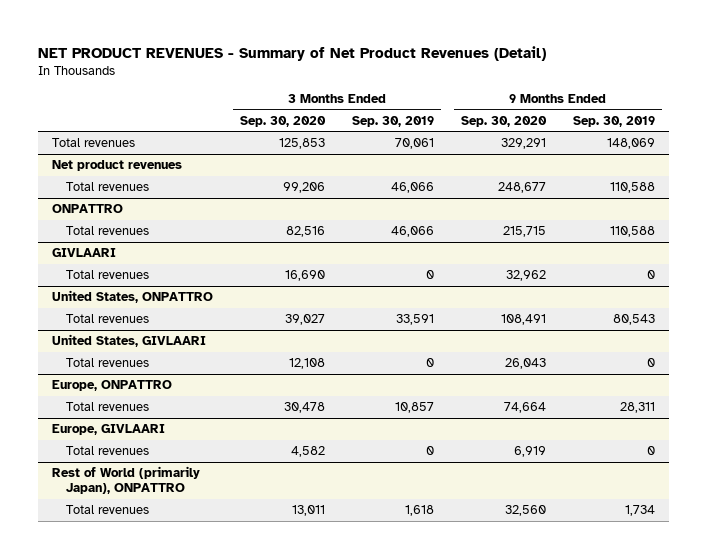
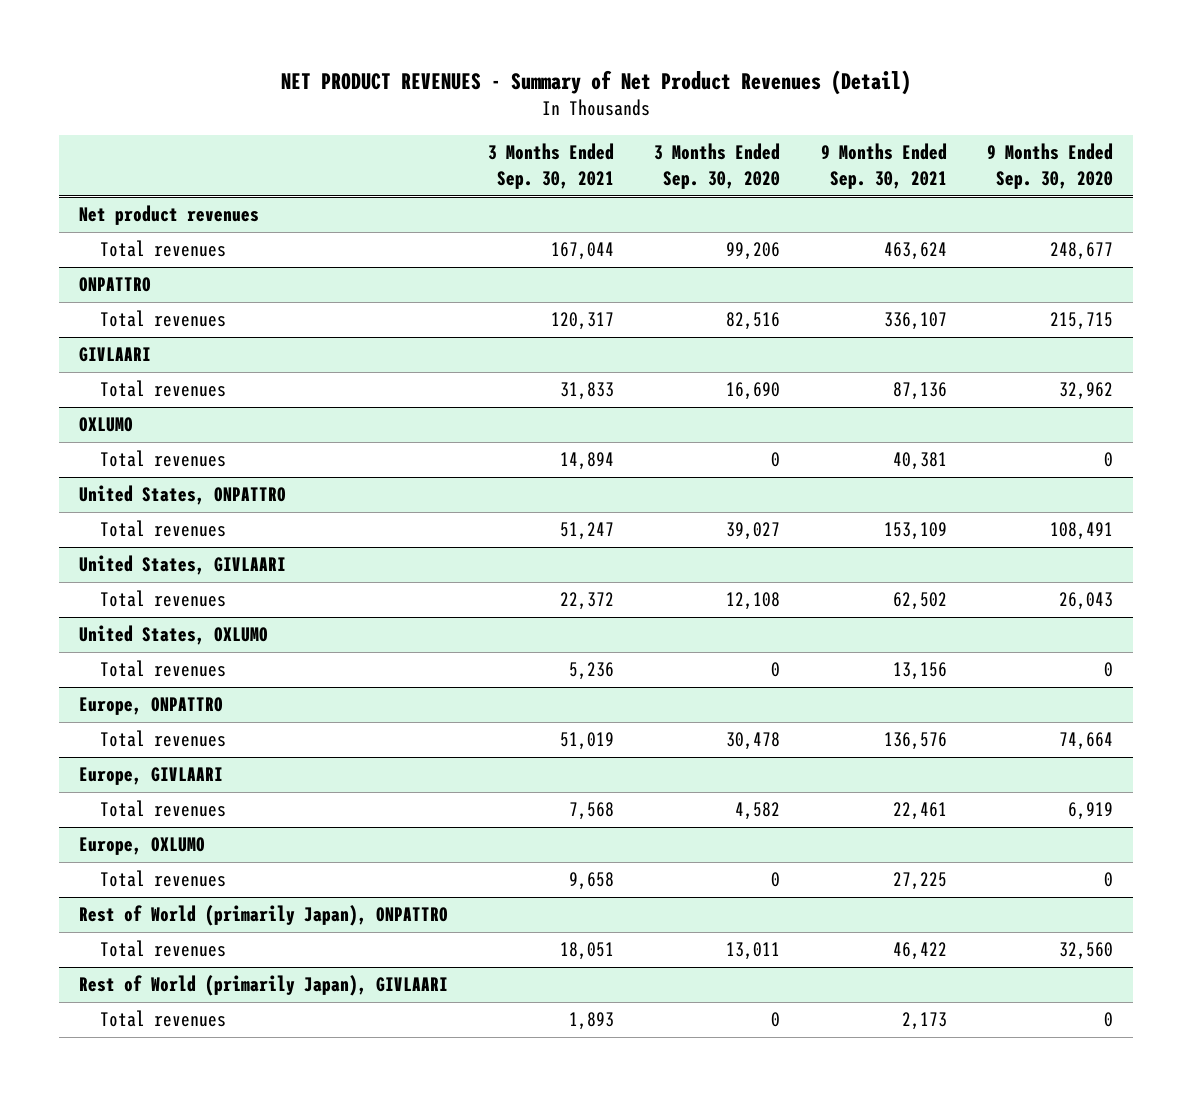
[352,115,435,127] Sep. 30, 2019 -> none
[573,115,656,127] Sep. 30, 2019 -> none
none -> [488,143,615,189] 3 Months Ended Sep. 30, 2021
none -> [820,143,947,189] 9 Months Ended Sep. 30, 2021
[51,138,135,148] Total revenues -> none
none -> [78,417,133,433] OXLUMO
none -> [99,450,226,468] Total revenues
none -> [78,625,268,646] United States, OXLUMO
none -> [99,660,226,678] Total revenues
none -> [78,837,205,856] Europe, OXLUMO
none -> [99,870,226,888] Total revenues
none -> [78,975,448,997] Rest of World (primarily Japan), GIVLAARI
none -> [99,1010,226,1028] Total revenues

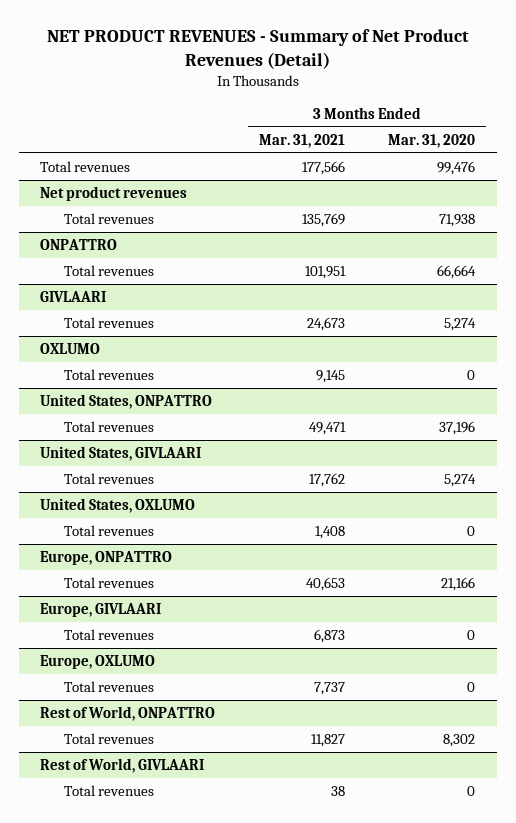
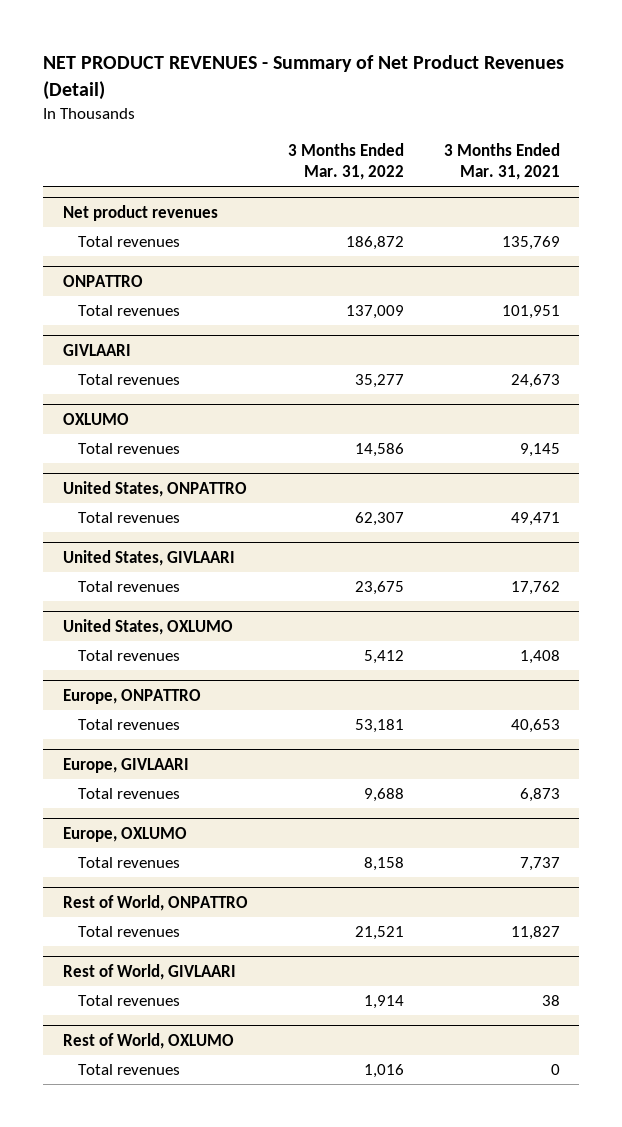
[388,133,476,148] Mar. 31, 2020 -> none
none -> [287,142,404,181] 3 Months Ended Mar. 31, 2022
[40,161,131,173] Total revenues -> none
none -> [62,1032,234,1049] Rest of World, OXLUMO
none -> [78,1064,181,1076] Total revenues

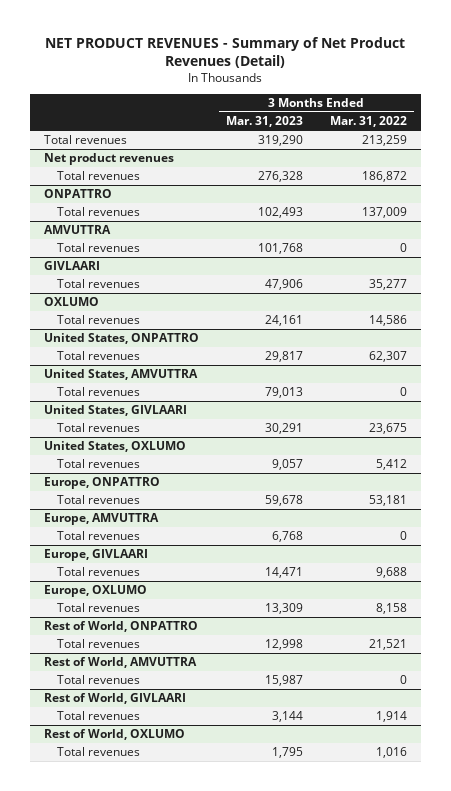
[443,142,560,181] 3 Months Ended Mar. 31, 2021 -> none
none -> [225,116,303,128] Mar. 31, 2023
none -> [43,135,127,145] Total revenues
none -> [43,225,111,235] AMVUTTRA
none -> [56,243,140,253] Total revenues
none -> [43,369,198,381] United States, AMVUTTRA
none -> [56,387,140,397] Total revenues
none -> [43,513,159,526] Europe, AMVUTTRA
none -> [56,531,140,541] Total revenues
none -> [43,657,197,669] Rest of World, AMVUTTRA
none -> [56,675,140,685] Total revenues

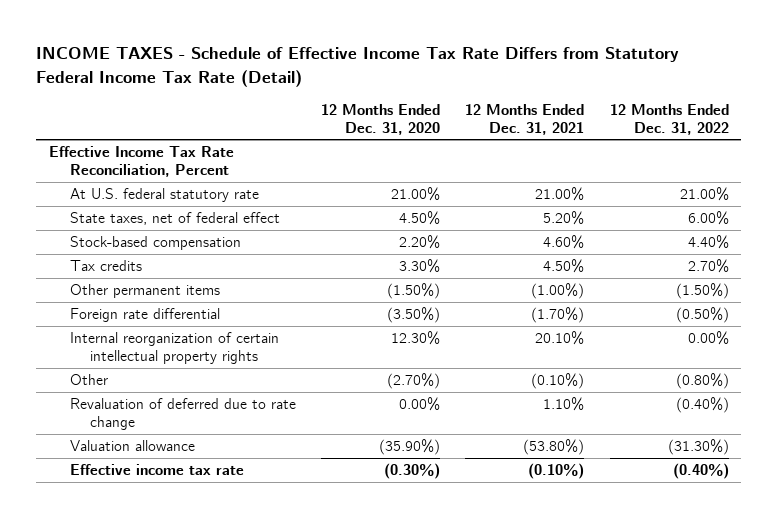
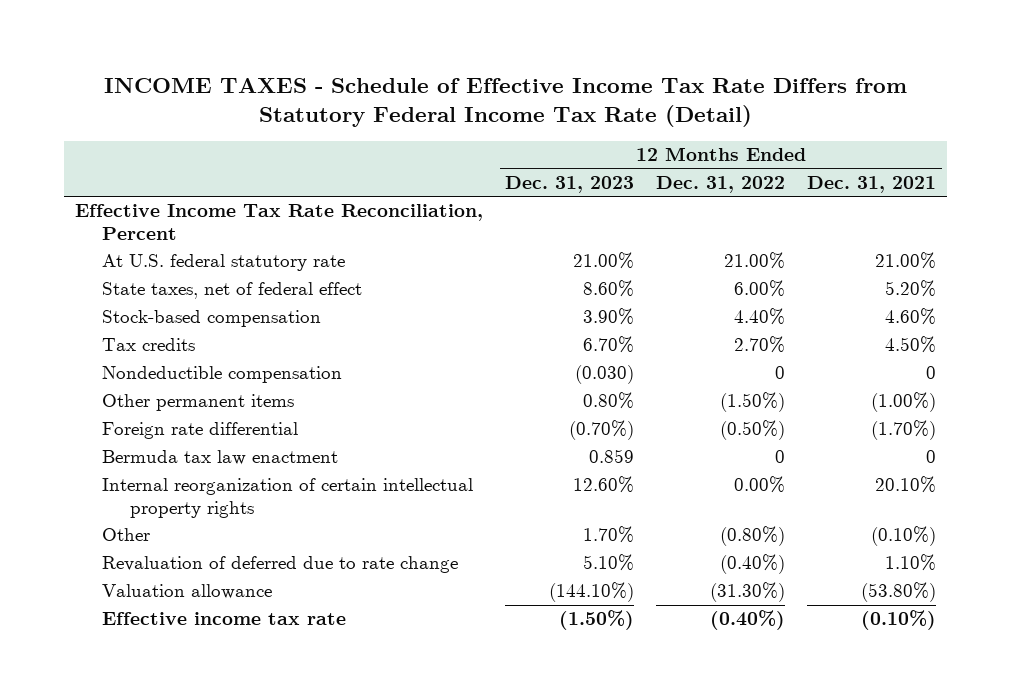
[320,103,440,135] 12 Months Ended Dec. 31, 2020 -> none
none -> [505,175,635,193] Dec. 31, 2023
none -> [102,366,343,384] Nondeductible compensation
none -> [102,450,339,466] Bermuda tax law enactment

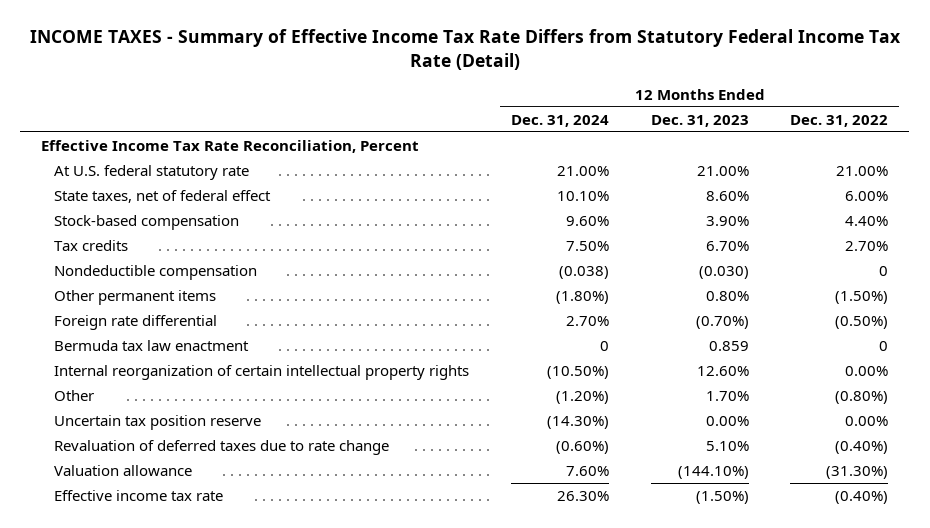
[103,78,907,128] INCOME TAXES - Schedule of Effective Income Tax Rate Differs from Statutory Federal Income Tax Rate (Detail) -> [29,29,901,70] INCOME TAXES - Summary of Effective Income Tax Rate Differs from Statutory Federal Income Tax Rate (Detail)
[807,175,937,193] Dec. 31, 2021 -> none
none -> [510,114,609,127] Dec. 31, 2024
none -> [53,414,261,430] Uncertain tax position reserve
[102,556,459,574] Revaluation of deferred due to rate change -> [53,439,389,455] Revaluation of deferred taxes due to rate change

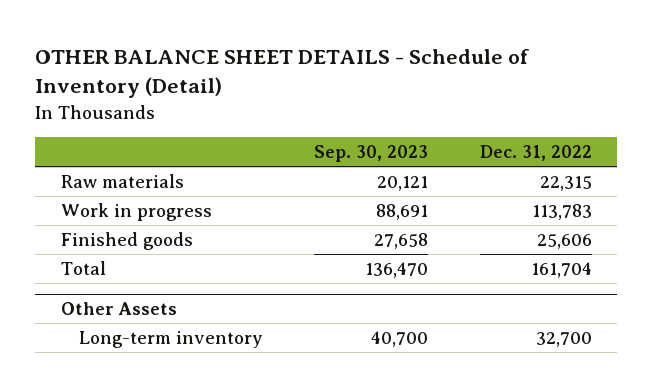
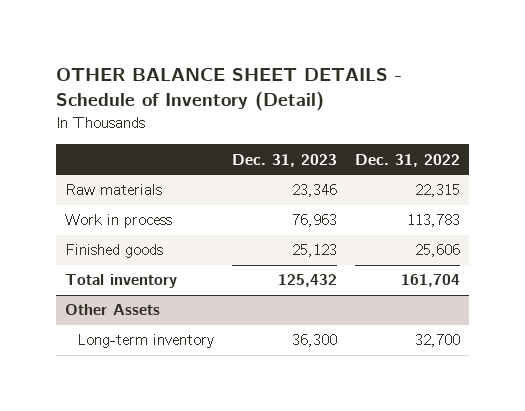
[314,145,429,163] Sep. 30, 2023 -> none
none -> [231,153,337,167] Dec. 31, 2023
[61,202,213,221] Work in progress -> [65,214,173,229] Work in process
[61,260,107,275] Total -> [65,274,178,289] Total inventory

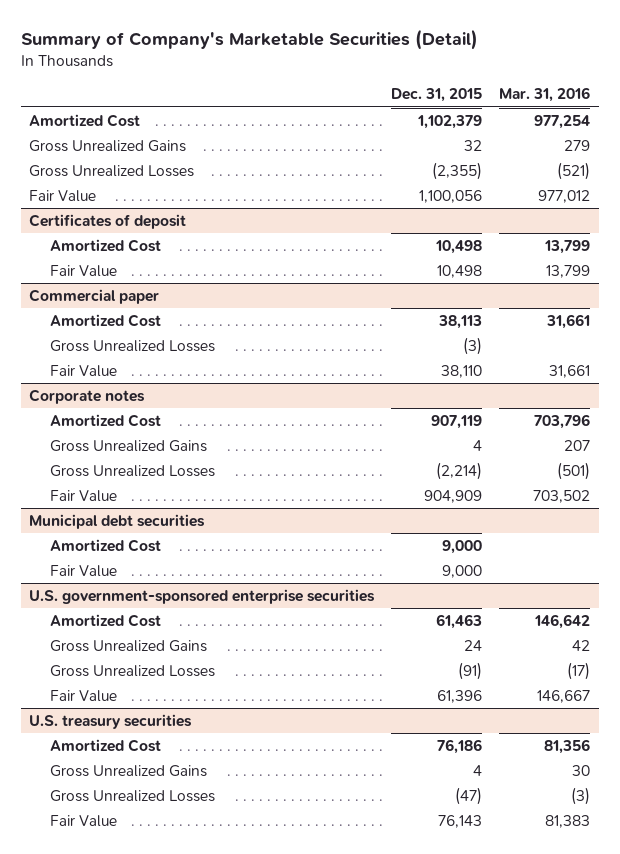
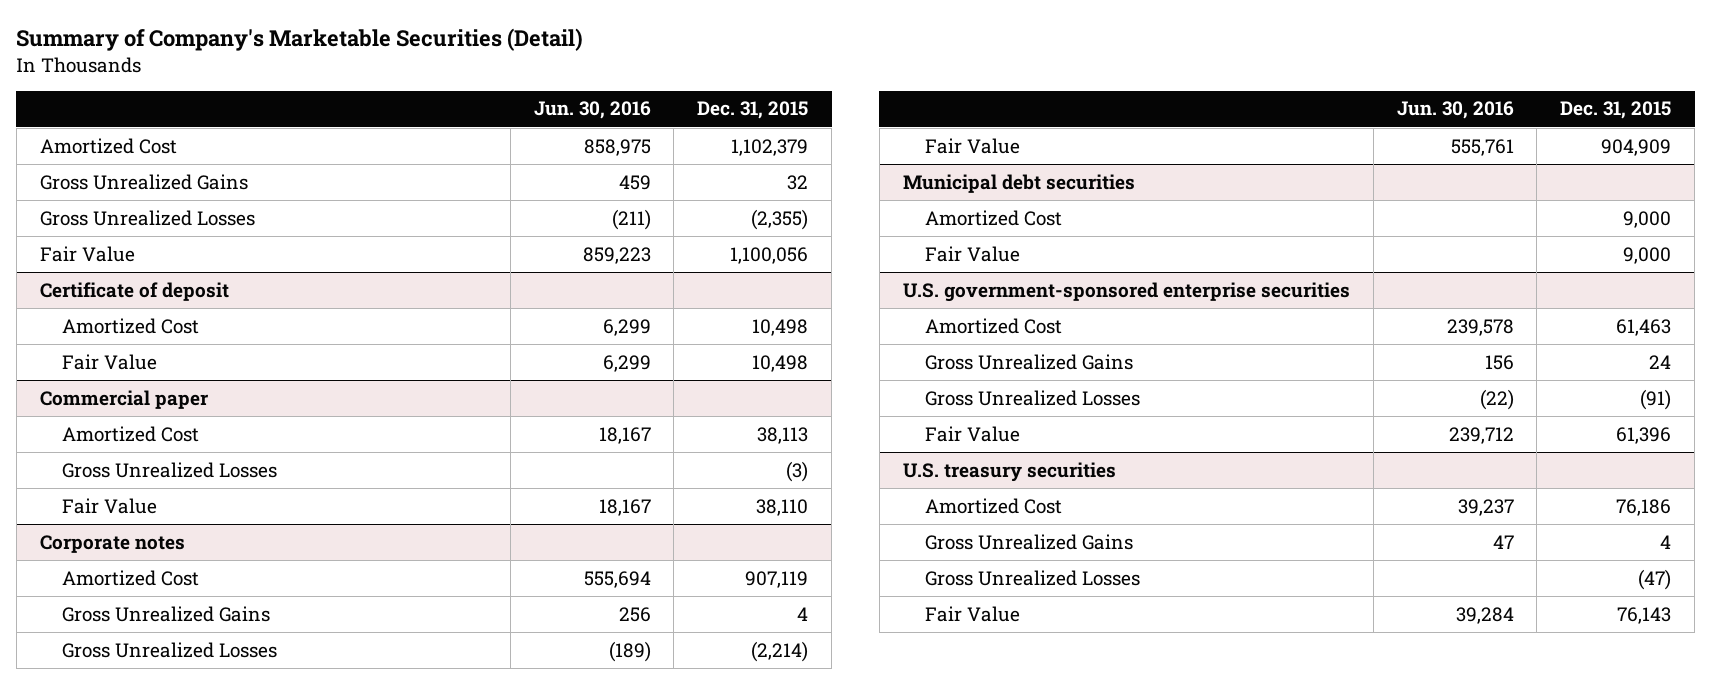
[499,87,591,103] Mar. 31, 2016 -> none
none -> [533,101,651,120] Jun. 30, 2016
[29,213,187,229] Certificates of deposit -> [39,281,229,301] Certificate of deposit

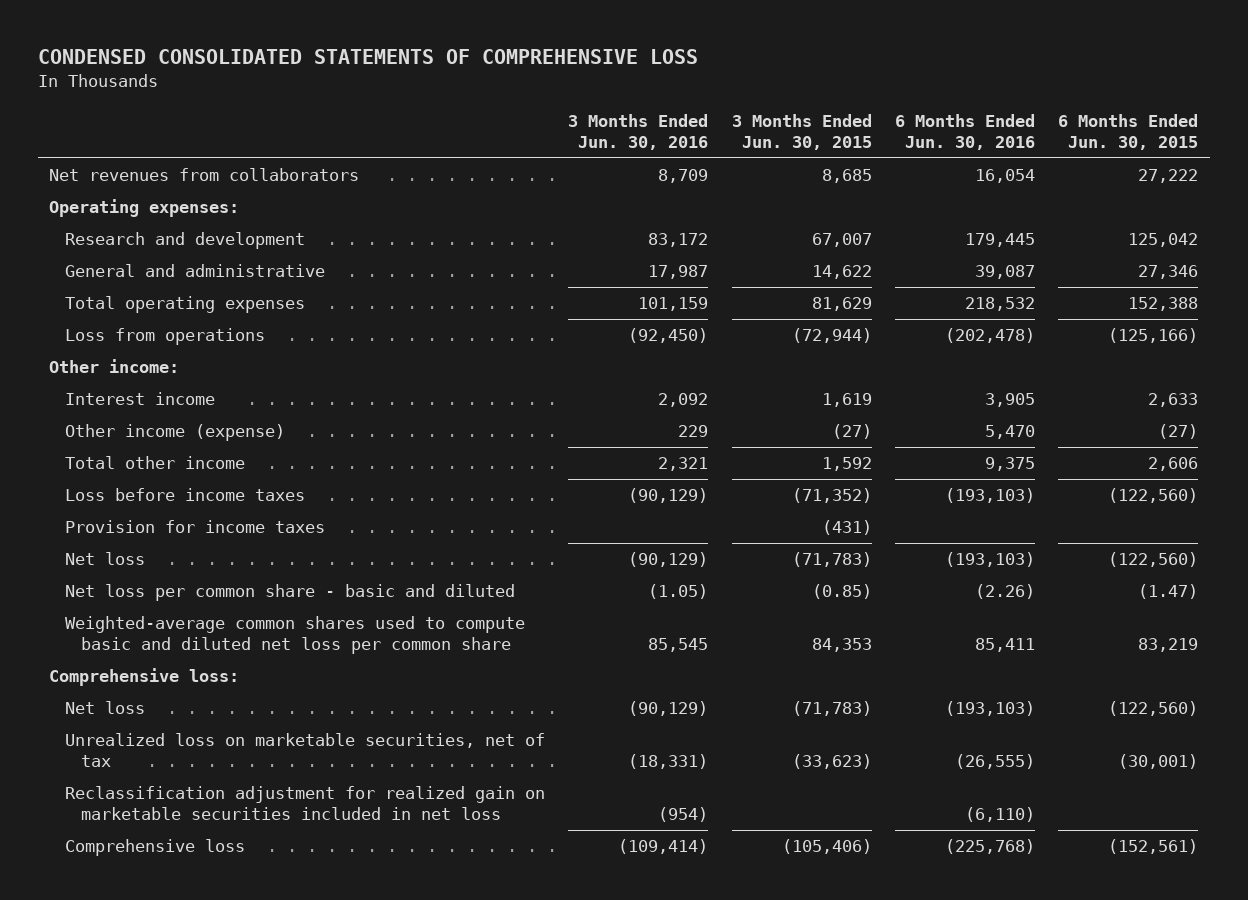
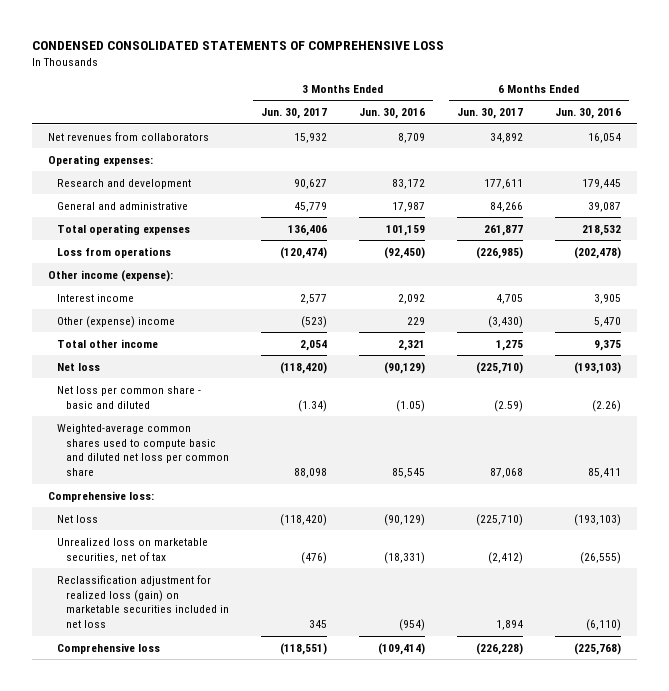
[731,114,872,151] 3 Months Ended Jun. 30, 2015 -> none
[1058,114,1199,151] 6 Months Ended Jun. 30, 2015 -> none
none -> [261,108,328,120] Jun. 30, 2017
none -> [457,108,524,120] Jun. 30, 2017
[49,359,180,374] Other income: -> [47,269,173,282] Other income (expense):
[65,424,286,442] Other income (expense) -> [57,315,176,328] Other (expense) income
[65,488,306,502] Loss before income taxes -> none
[65,520,326,534] Provision for income taxes -> none
[65,786,546,821] Reclassification adjustment for realized gain on marketable securities included in net loss -> [57,574,230,629] Reclassification adjustment for realized loss (gain) on marketable securities included in net loss

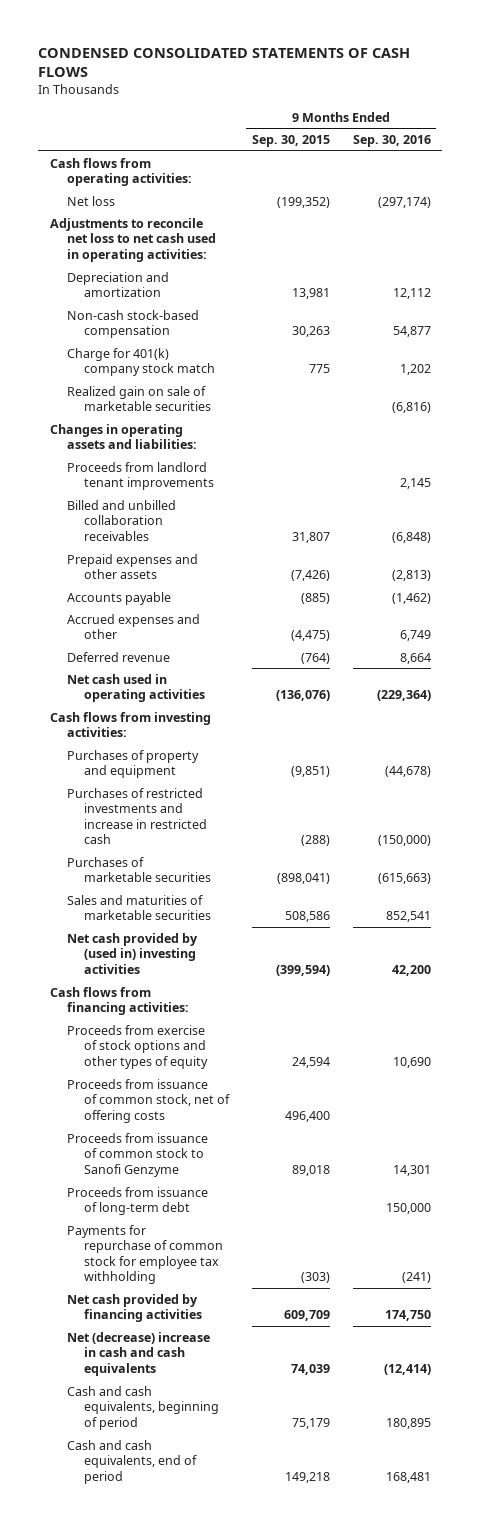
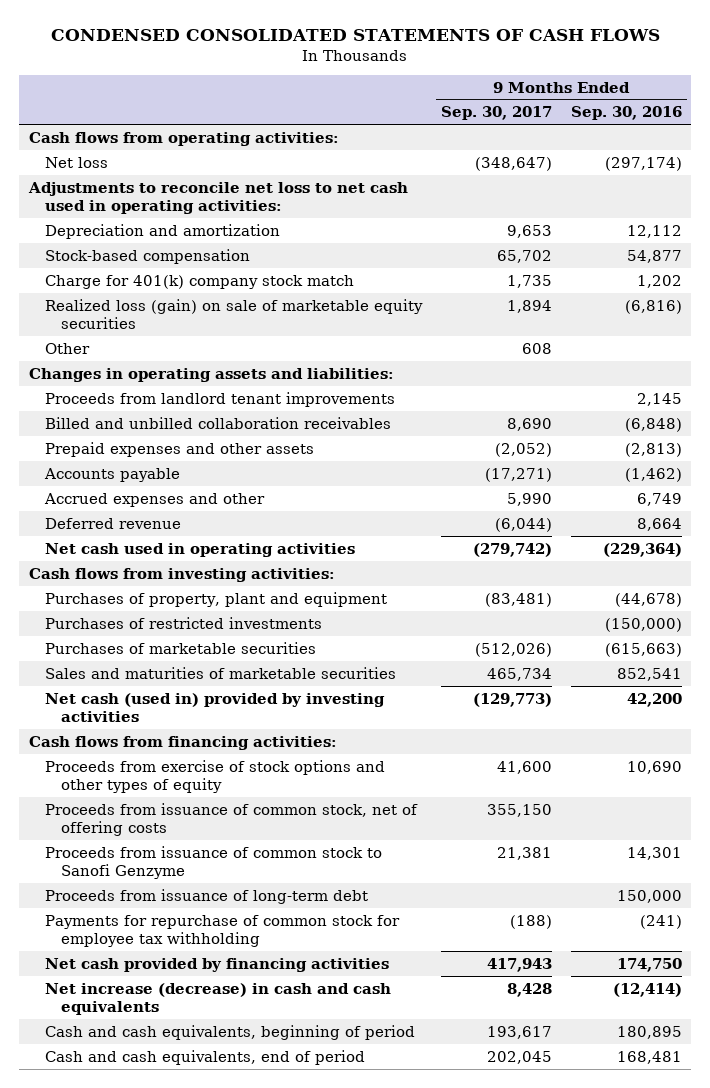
[251,135,330,148] Sep. 30, 2015 -> none
none -> [440,106,552,121] Sep. 30, 2017
[66,309,199,339] Non-cash stock-based compensation -> [44,248,250,264] Stock-based compensation
[66,385,211,412] Realized gain on sale of marketable securities -> [44,298,423,329] Realized loss (gain) on sale of marketable equity securities
none -> [44,342,90,354] Other
[66,749,199,779] Purchases of property and equipment -> [44,591,387,607] Purchases of property, plant and equipment
[66,787,207,845] Purchases of restricted investments and increase in restricted cash -> [44,616,322,629] Purchases of restricted investments
[66,932,198,974] Net cash provided by (used in) investing activities -> [44,692,385,722] Net cash (used in) provided by investing activities
[66,1331,210,1376] Net (decrease) increase in cash and cash equivalents -> [44,982,391,1015] Net increase (decrease) in cash and cash equivalents

